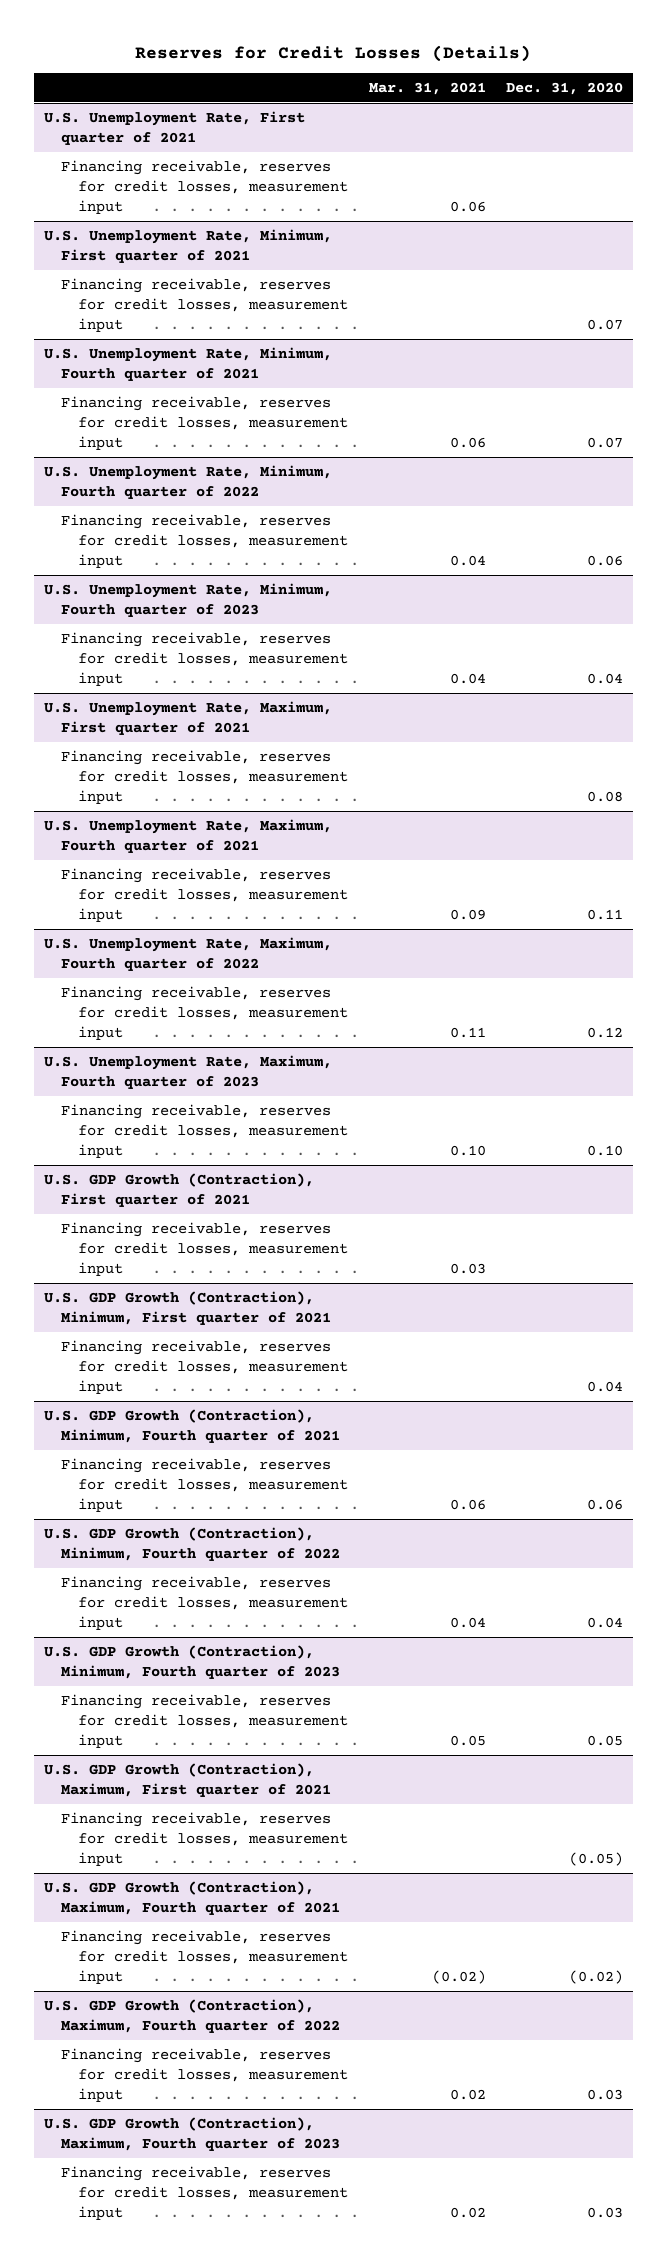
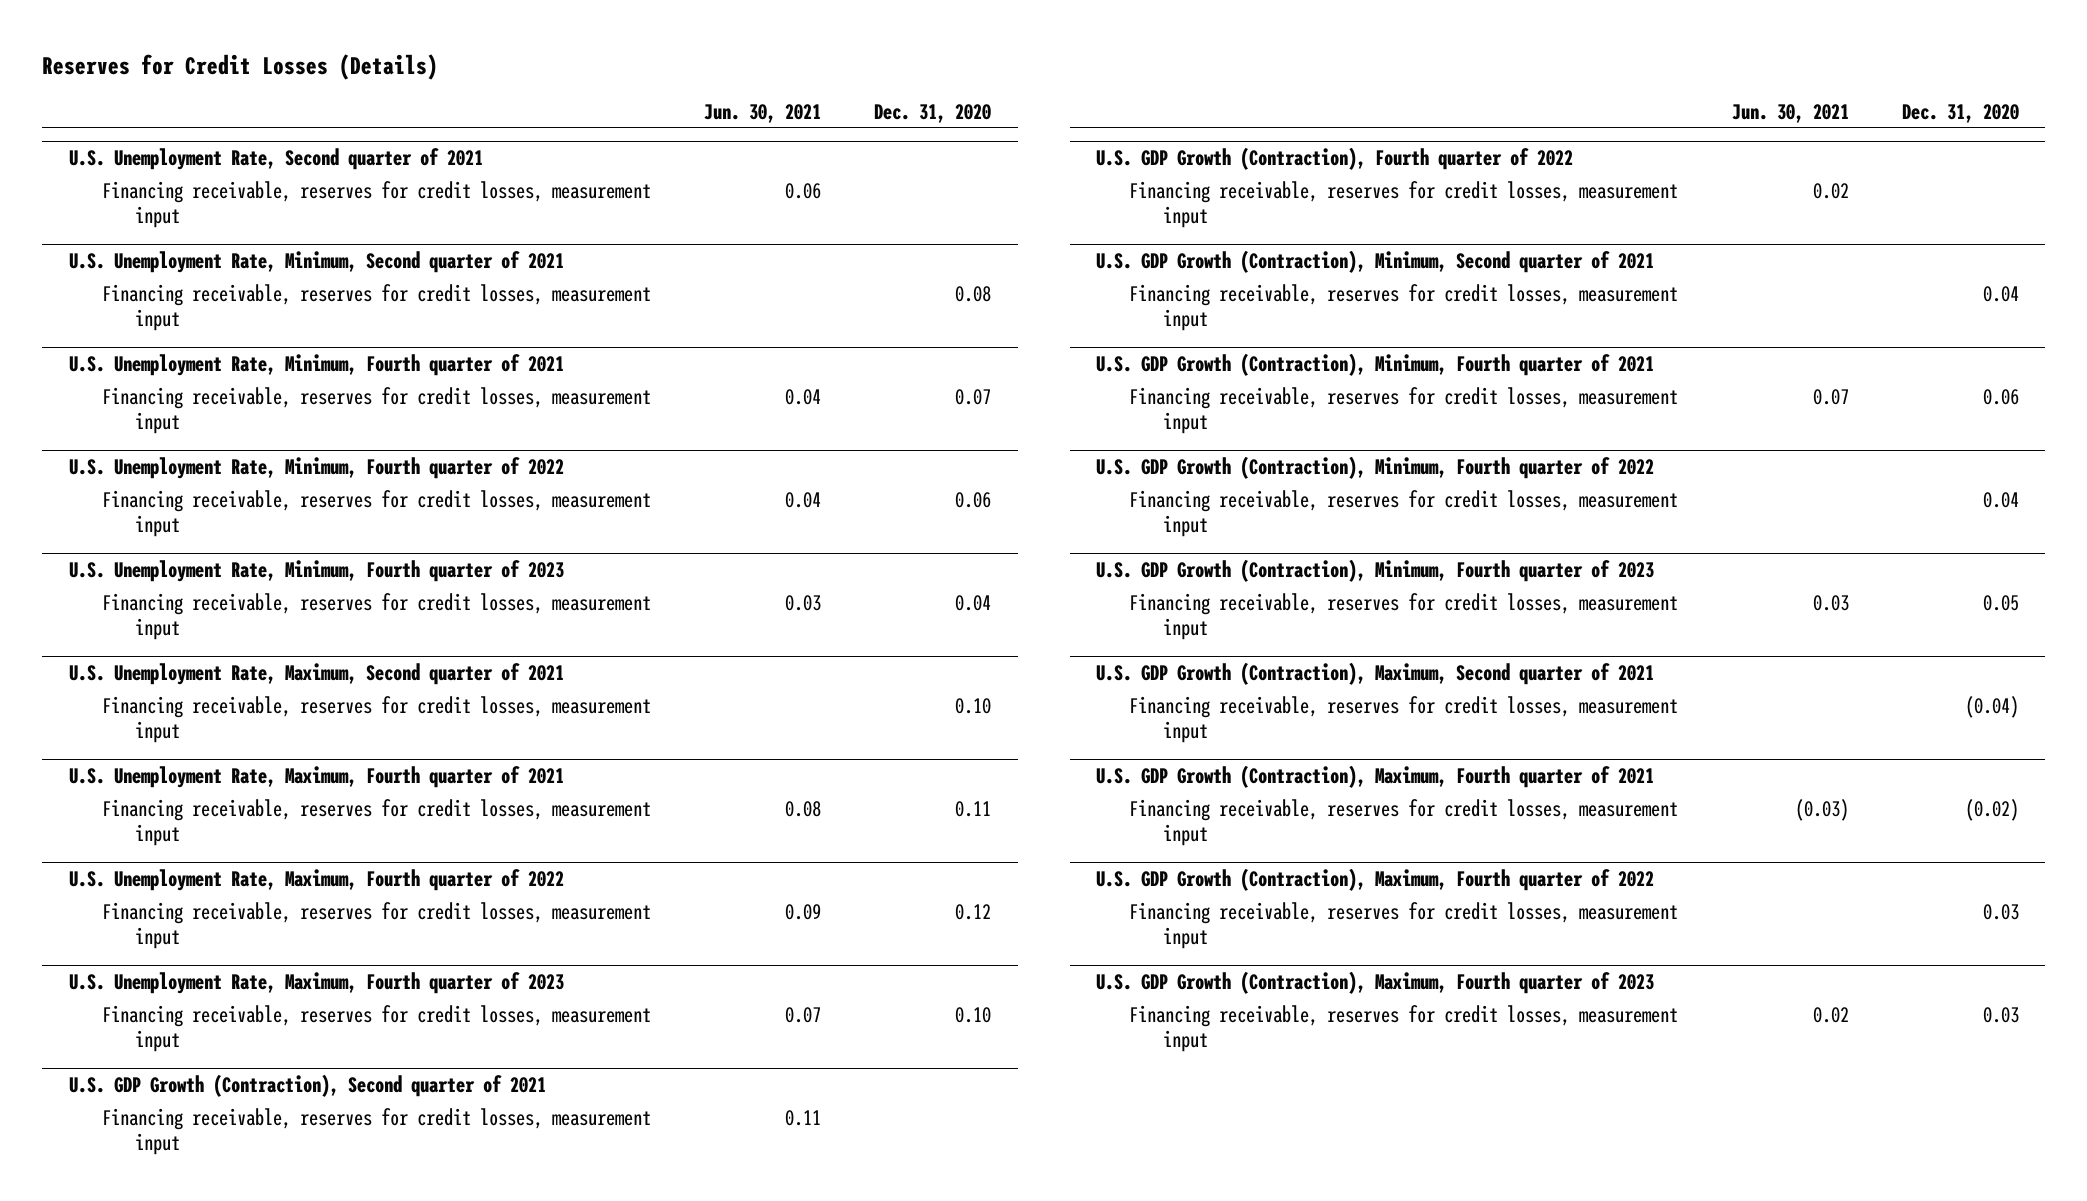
[368,82,486,96] Mar. 31, 2021 -> none
none -> [703,103,821,123] Jun. 30, 2021
[43,110,305,145] U.S. Unemployment Rate, First quarter of 2021 -> [68,148,483,171] U.S. Unemployment Rate, Second quarter of 2021
[43,228,332,263] U.S. Unemployment Rate, Minimum, First quarter of 2021 -> [68,251,564,274] U.S. Unemployment Rate, Minimum, Second quarter of 2021
[586,319,623,331] 0.07 -> [955,285,992,302] 0.08
[43,700,332,735] U.S. Unemployment Rate, Maximum, First quarter of 2021 -> [68,663,564,686] U.S. Unemployment Rate, Maximum, Second quarter of 2021
[586,791,623,803] 0.08 -> [955,697,992,714] 0.10
[43,1172,314,1207] U.S. GDP Growth (Contraction), First quarter of 2021 -> [68,1074,546,1098] U.S. GDP Growth (Contraction), Second quarter of 2021
none -> [1096,147,1574,171] U.S. GDP Growth (Contraction), Fourth quarter of 2022
none -> [1129,180,1679,229] Financing receivable, reserves for credit losses, measurement input
[43,1290,332,1325] U.S. GDP Growth (Contraction), Minimum, First quarter of 2021 -> [1096,250,1655,274] U.S. GDP Growth (Contraction), Minimum, Second quarter of 2021
[43,1762,332,1797] U.S. GDP Growth (Contraction), Maximum, First quarter of 2021 -> [1096,662,1655,686] U.S. GDP Growth (Contraction), Maximum, Second quarter of 2021
[568,1852,623,1867] (0.05) -> [1964,695,2019,718] (0.04)

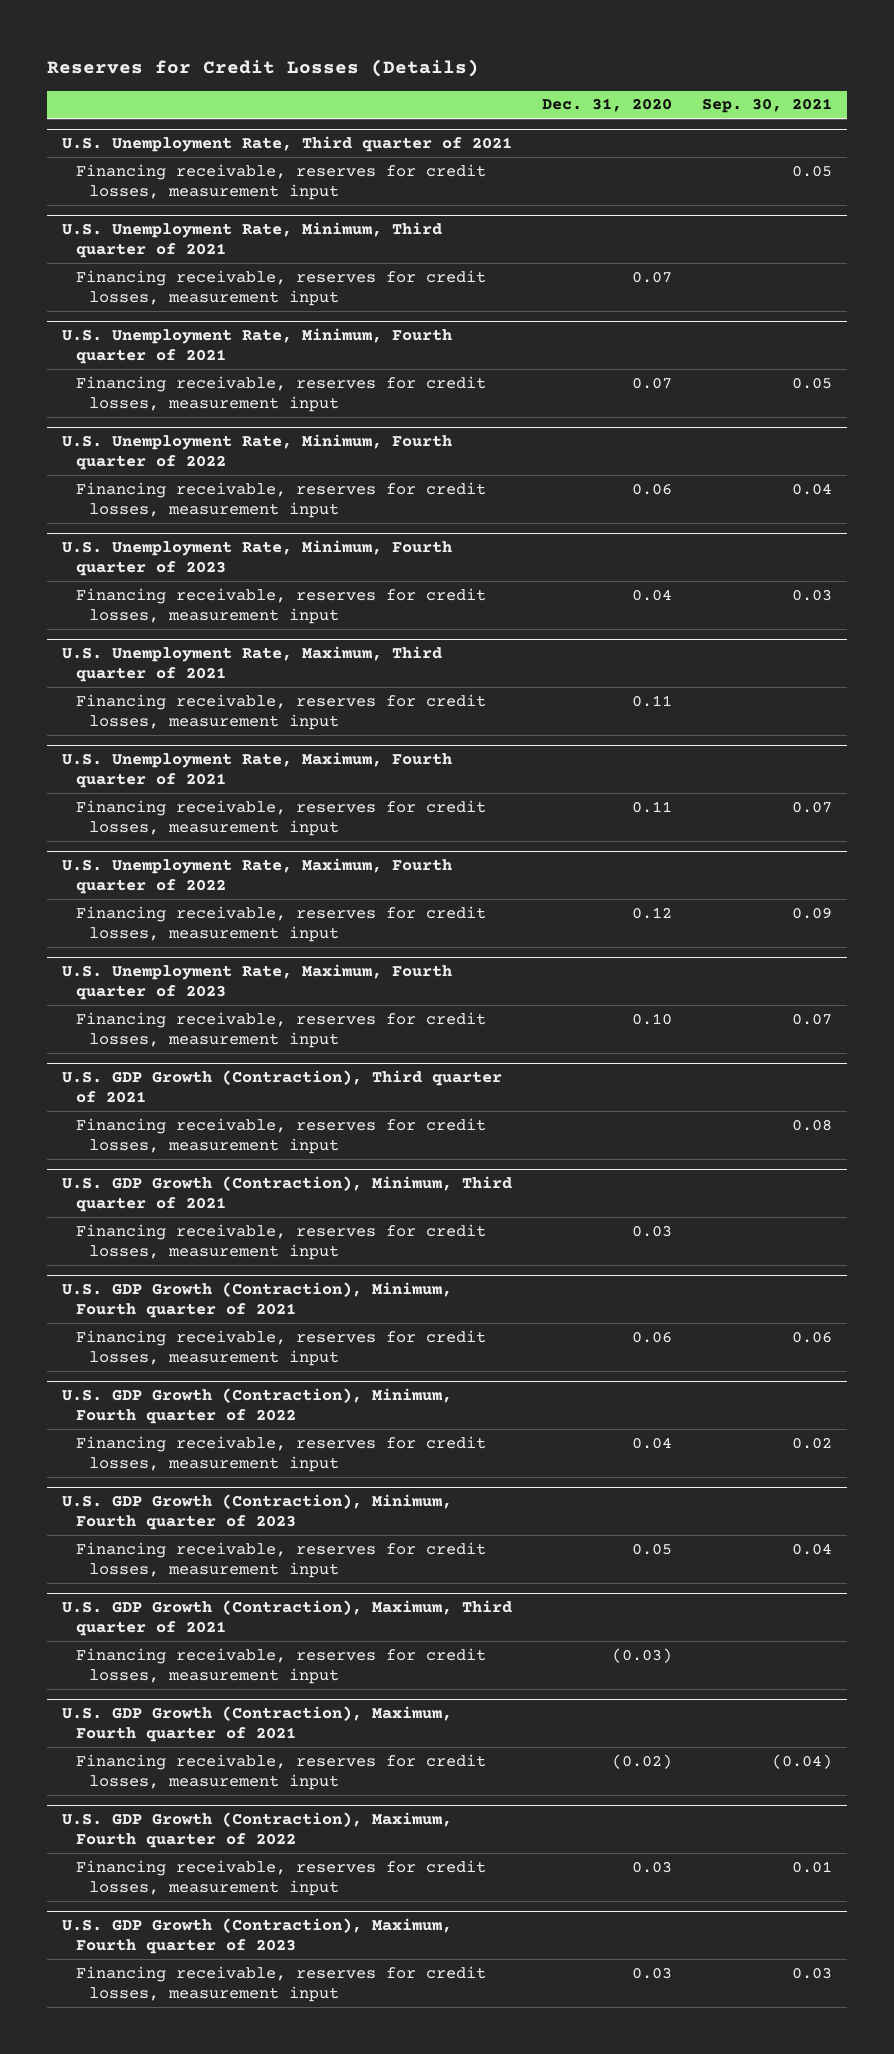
[703,103,821,123] Jun. 30, 2021 -> none
none -> [701,98,832,114] Sep. 30, 2021
[68,148,483,171] U.S. Unemployment Rate, Second quarter of 2021 -> [61,135,512,152] U.S. Unemployment Rate, Third quarter of 2021
[68,251,564,274] U.S. Unemployment Rate, Minimum, Second quarter of 2021 -> [61,221,442,259] U.S. Unemployment Rate, Minimum, Third quarter of 2021
[955,285,992,302] 0.08 -> [631,270,672,283] 0.07
[68,663,564,686] U.S. Unemployment Rate, Maximum, Second quarter of 2021 -> [61,645,442,683] U.S. Unemployment Rate, Maximum, Third quarter of 2021
[955,697,992,714] 0.10 -> [631,694,672,707] 0.11
[101,1107,651,1156] Financing receivable, reserves for credit losses, measurement input -> none
[1096,147,1574,171] U.S. GDP Growth (Contraction), Fourth quarter of 2022 -> none
[68,1074,546,1098] U.S. GDP Growth (Contraction), Second quarter of 2021 -> [61,1069,502,1104] U.S. GDP Growth (Contraction), Third quarter of 2021
[1096,250,1655,274] U.S. GDP Growth (Contraction), Minimum, Second quarter of 2021 -> [61,1175,512,1213] U.S. GDP Growth (Contraction), Minimum, Third quarter of 2021
[1982,285,2019,302] 0.04 -> [631,1224,672,1237] 0.03
[1096,662,1655,686] U.S. GDP Growth (Contraction), Maximum, Second quarter of 2021 -> [61,1599,512,1637] U.S. GDP Growth (Contraction), Maximum, Third quarter of 2021
[1964,695,2019,718] (0.04) -> [611,1647,672,1663] (0.03)

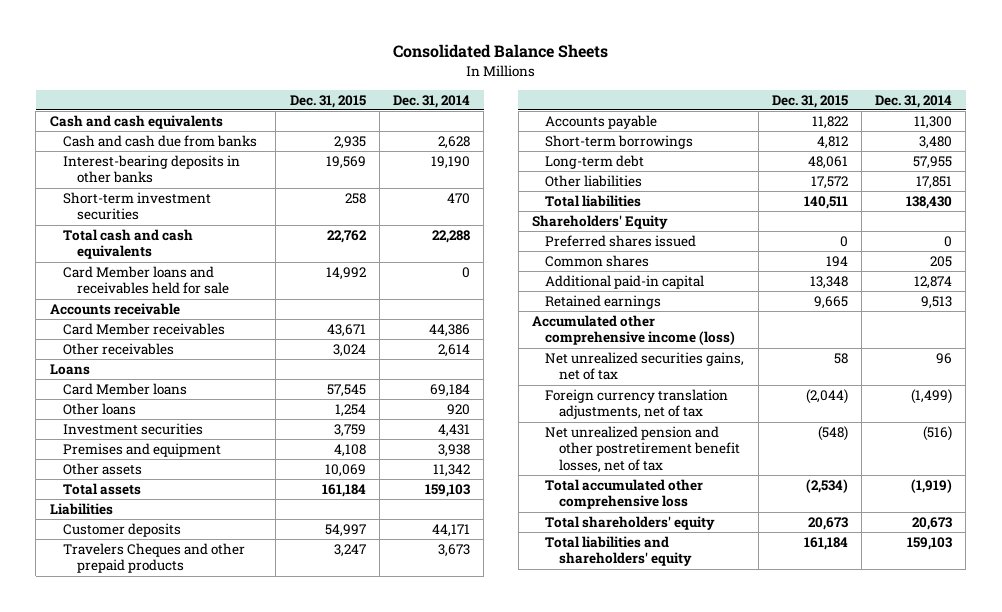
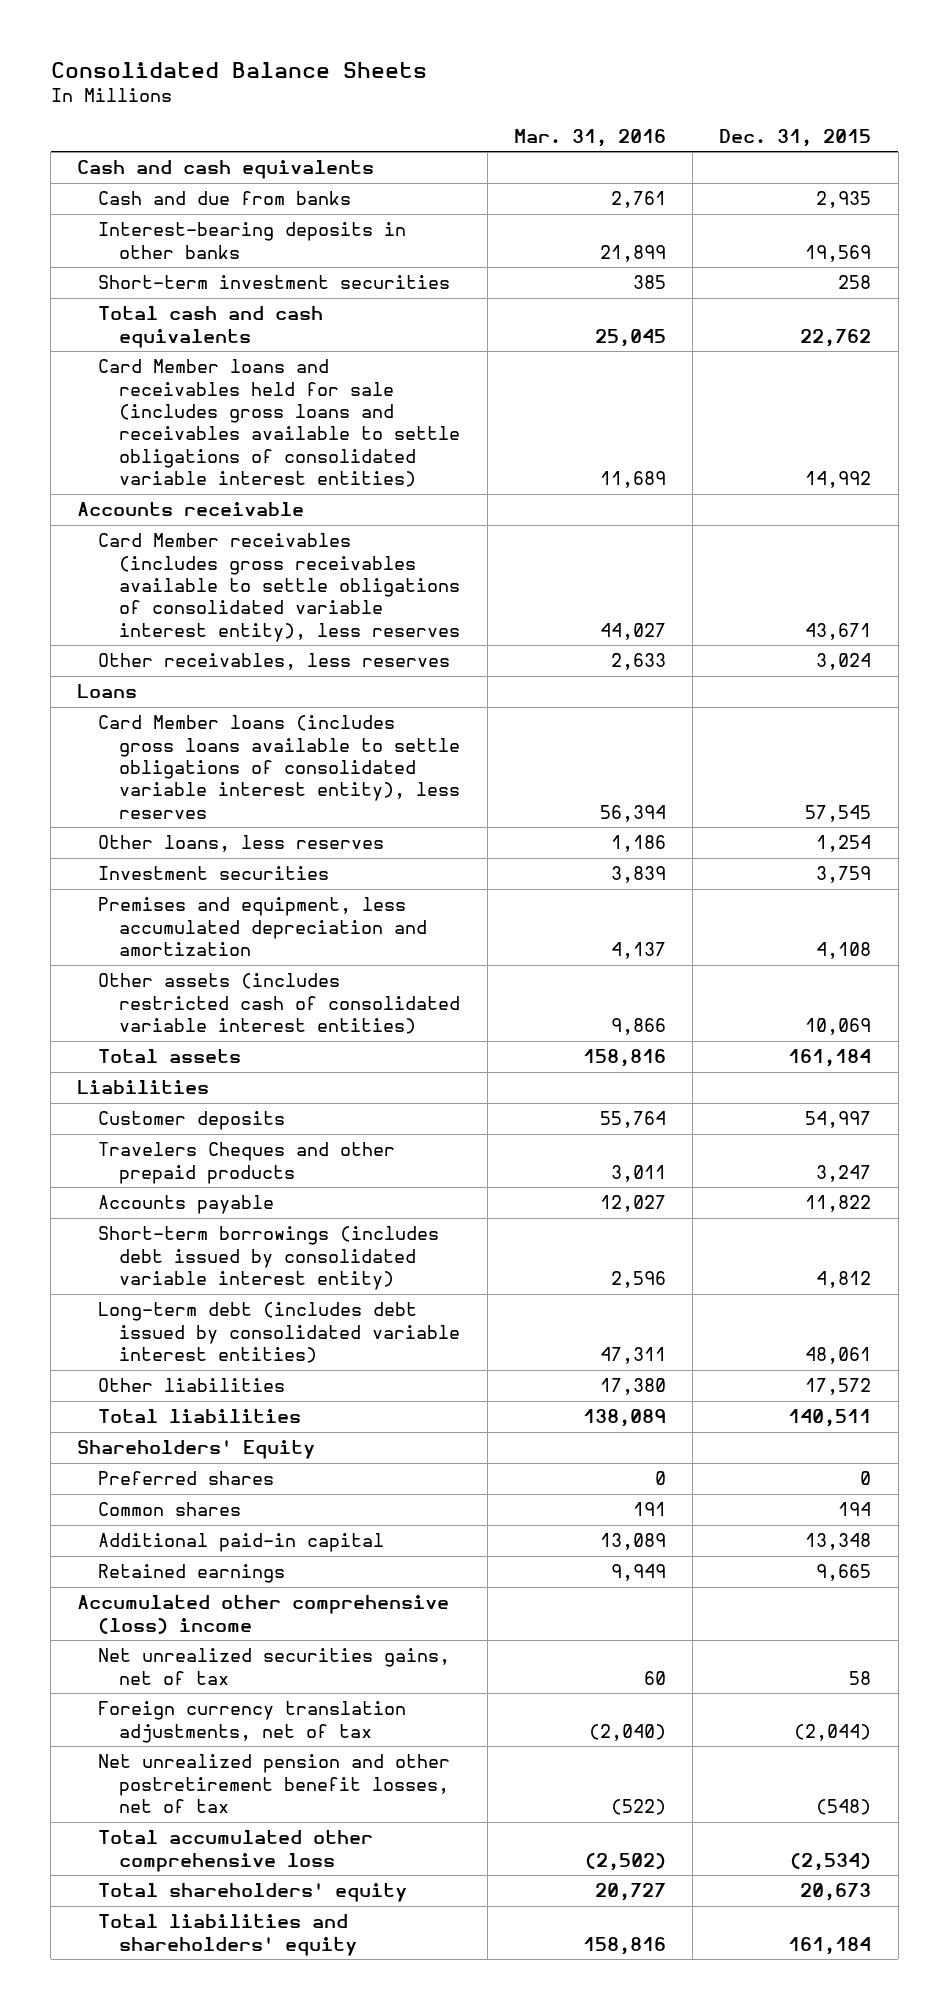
[393,94,471,108] Dec. 31, 2014 -> none
none -> [513,128,666,147] Mar. 31, 2016
[63,135,258,148] Cash and cash due from banks -> [98,191,352,206] Cash and due from banks
[63,266,229,295] Card Member loans and receivables held for sale -> [98,359,461,487] Card Member loans and receivables held for sale (includes gross loans and receivables available to settle obligations of consolidated variable interest entities)
[63,323,226,336] Card Member receivables -> [98,533,461,642] Card Member receivables (includes gross receivables available to settle obligations of consolidated variable interest entity), less reserves
[63,343,175,356] Other receivables -> [98,653,451,671] Other receivables, less reserves
[63,383,188,396] Card Member loans -> [98,715,461,819] Card Member loans (includes gross loans available to settle obligations of consolidated variable interest entity), less reserves
[63,403,137,416] Other loans -> [98,835,385,853] Other loans, less reserves
[63,443,222,458] Premises and equipment -> [98,897,428,956] Premises and equipment, less accumulated depreciation and amortization
[63,463,143,476] Other assets -> [98,973,461,1034] Other assets (includes restricted cash of consolidated variable interest entities)
[545,135,694,150] Short-term borrowings -> [98,1226,440,1290] Short-term borrowings (includes debt issued by consolidated variable interest entity)
[545,155,645,170] Long-term debt -> [98,1302,461,1363] Long-term debt (includes debt issued by consolidated variable interest entities)
[545,235,697,248] Preferred shares issued -> [98,1471,275,1486] Preferred shares
[531,315,736,346] Accumulated other comprehensive income (loss) -> [77,1595,450,1634] Accumulated other comprehensive (loss) income

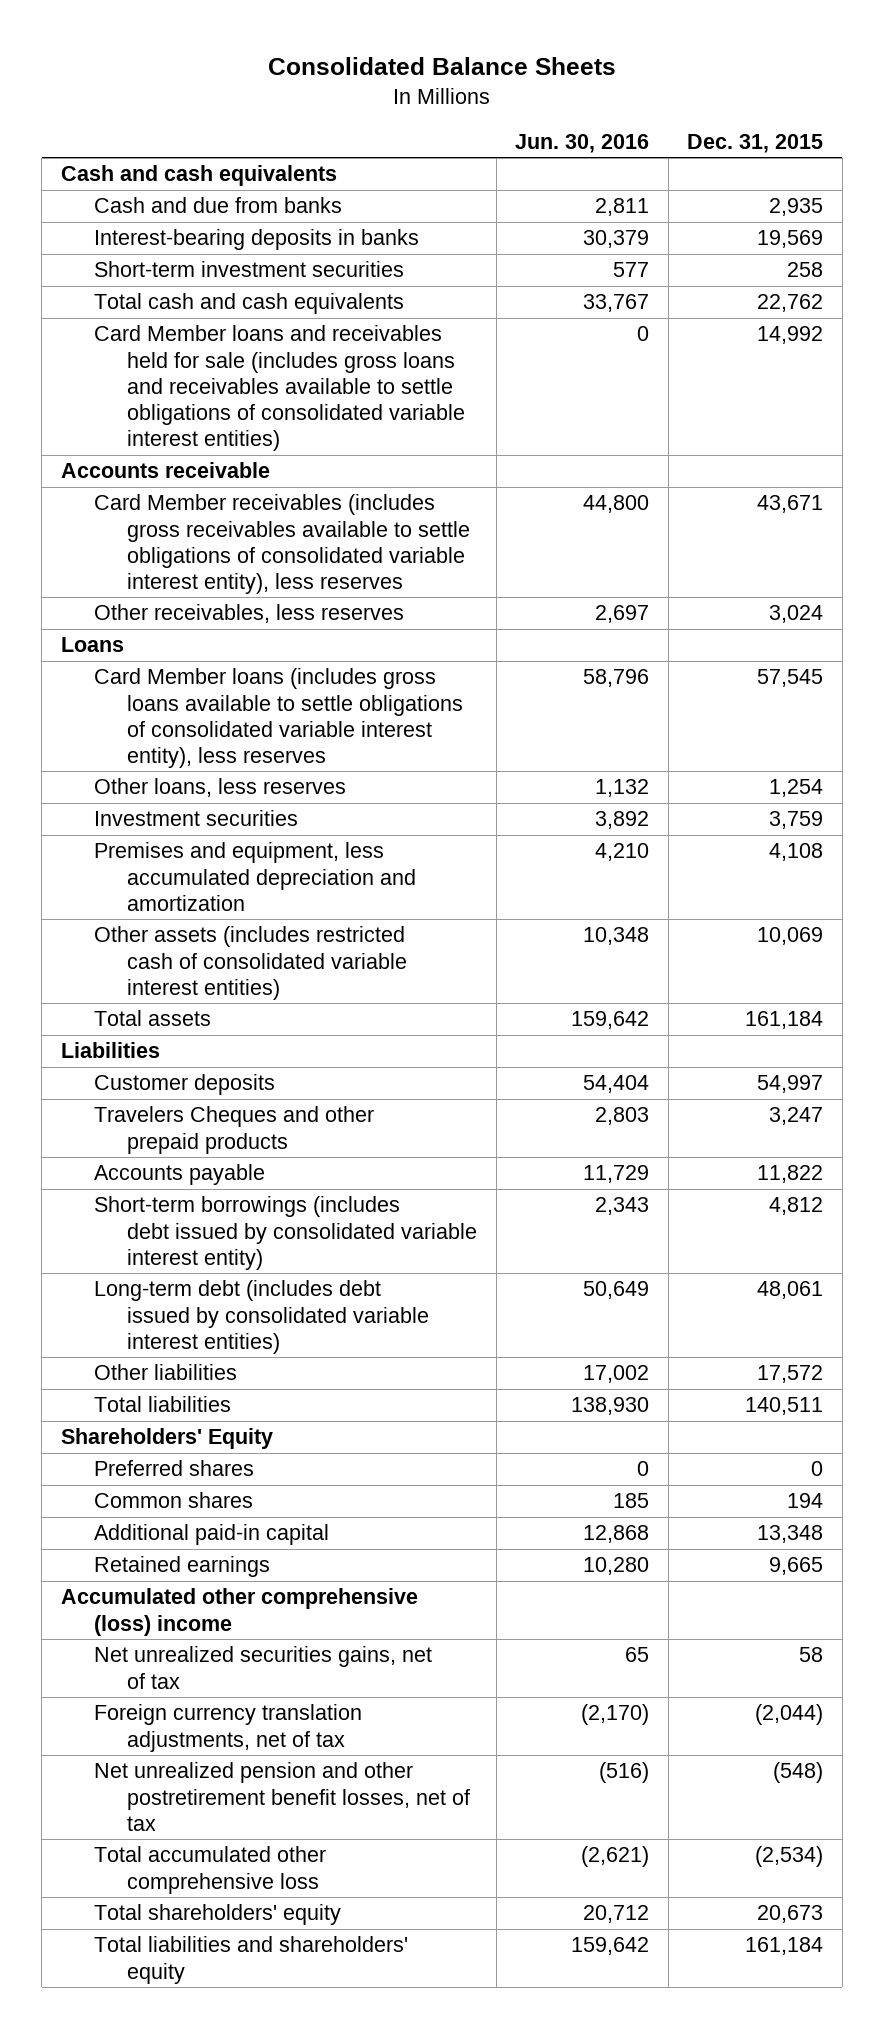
[513,128,666,147] Mar. 31, 2016 -> none
none -> [515,133,650,153] Jun. 30, 2016
[98,222,407,259] Interest-bearing deposits in other banks -> [94,229,420,251] Interest-bearing deposits in banks

